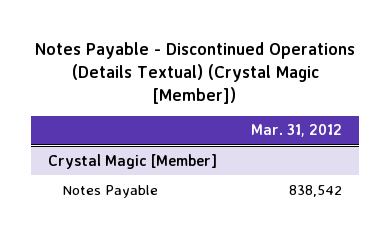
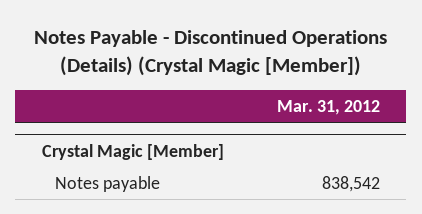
[35,41,356,104] Notes Payable - Discontinued Operations (Details Textual) (Crystal Magic [Member]) -> [33,29,387,76] Notes Payable - Discontinued Operations (Details) (Crystal Magic [Member])
[62,184,159,198] Notes Payable -> [55,176,161,193] Notes payable

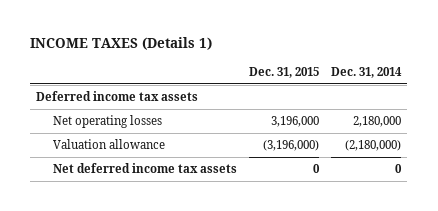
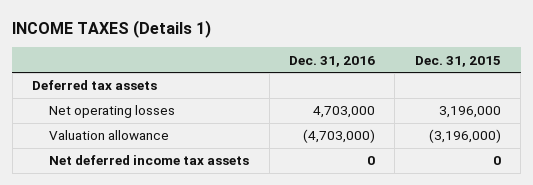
[331,66,403,78] Dec. 31, 2014 -> none
none -> [288,55,375,67] Dec. 31, 2016
[36,91,199,102] Deferred income tax assets -> [32,80,158,91] Deferred tax assets

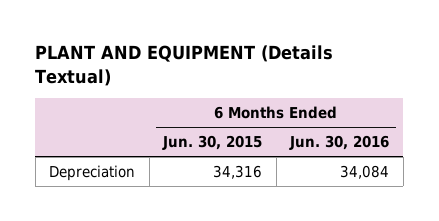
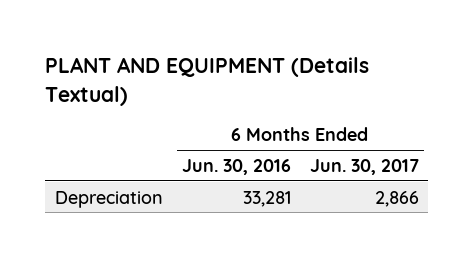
[162,135,263,151] Jun. 30, 2015 -> none
none -> [309,158,419,175] Jun. 30, 2017
[340,165,390,180] 34,084 -> [242,190,291,207] 33,281

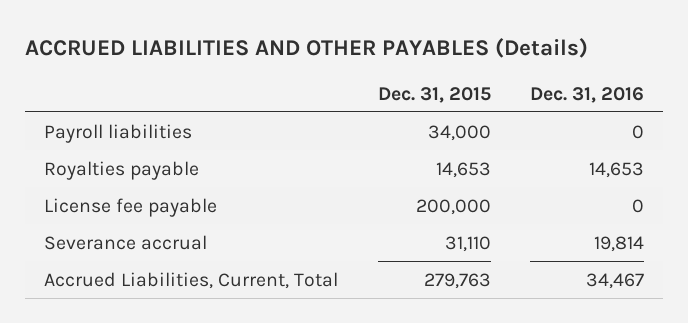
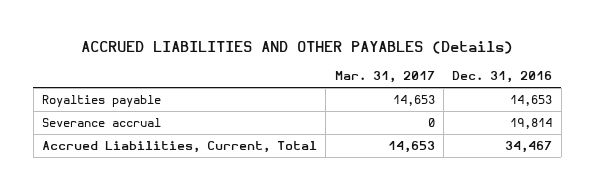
[377,86,491,103] Dec. 31, 2015 -> none
none -> [334,71,435,84] Mar. 31, 2017
[44,123,193,143] Payroll liabilities -> none
[44,197,218,217] License fee payable -> none

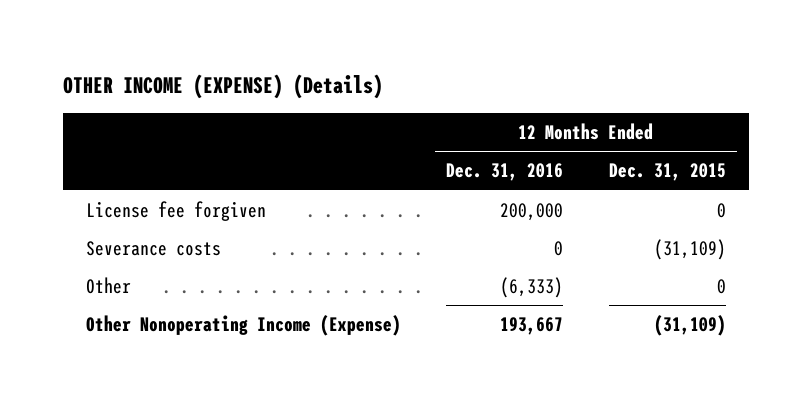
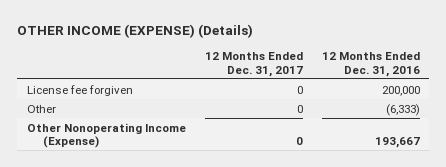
[608,163,726,182] Dec. 31, 2015 -> none
none -> [204,52,303,77] 12 Months Ended Dec. 31, 2017
[85,241,221,257] Severance costs -> none

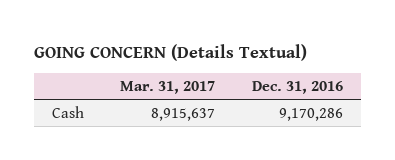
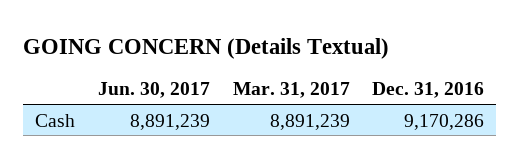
none -> [97,82,210,99] Jun. 30, 2017
[151,107,216,121] 8,915,637 -> [269,113,350,130] 8,891,239

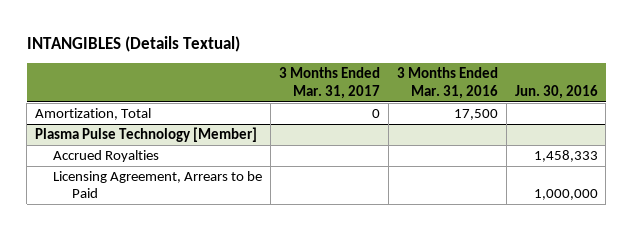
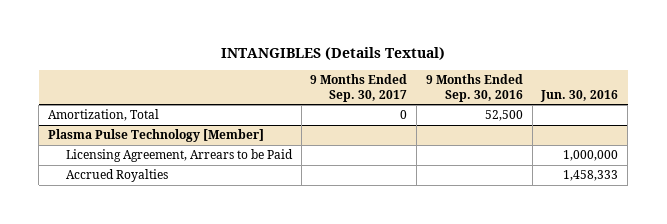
[279,67,381,99] 3 Months Ended Mar. 31, 2017 -> none
[396,67,498,99] 3 Months Ended Mar. 31, 2016 -> none
none -> [310,74,408,102] 9 Months Ended Sep. 30, 2017
none -> [425,74,523,102] 9 Months Ended Sep. 30, 2016
[53,150,160,163] Accrued Royalties -> [65,169,168,183] Accrued Royalties

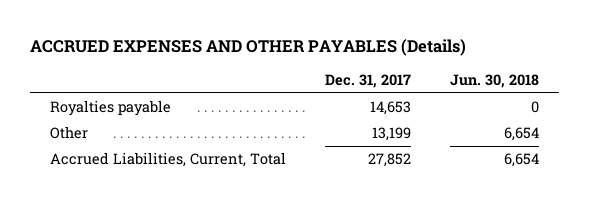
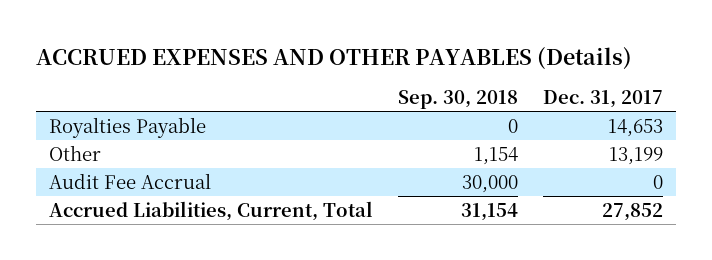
[450,73,540,88] Jun. 30, 2018 -> none
none -> [397,90,518,110] Sep. 30, 2018
[49,100,171,117] Royalties payable -> [48,116,206,138] Royalties Payable
none -> [48,172,211,189] Audit Fee Accrual

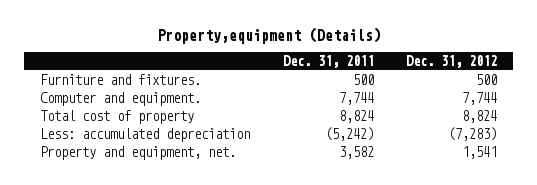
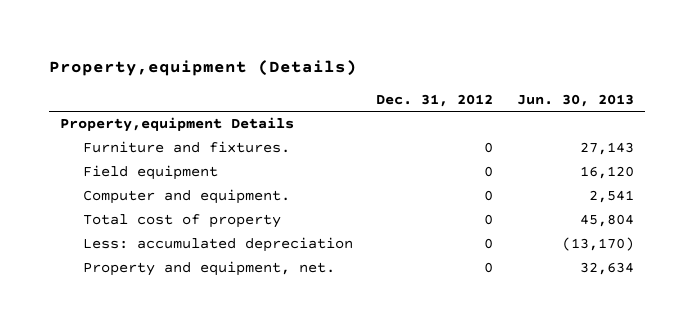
[282,54,374,68] Dec. 31, 2011 -> none
none -> [516,94,634,108] Jun. 30, 2013
none -> [60,117,295,133] Property,equipment Details
[476,74,498,86] 500 -> [484,142,494,154] 0
none -> [83,165,219,181] Field equipment
[462,92,498,106] 7,744 -> [484,190,494,202] 0
[462,110,498,124] 8,824 -> [484,214,494,226] 0
[448,127,498,142] (7,283) -> [484,238,494,250] 0
[462,146,498,160] 1,541 -> [484,262,494,274] 0

